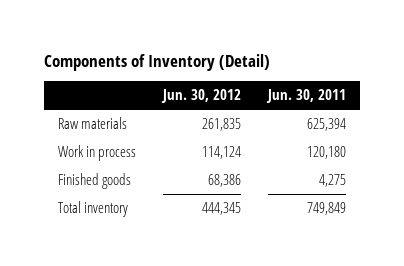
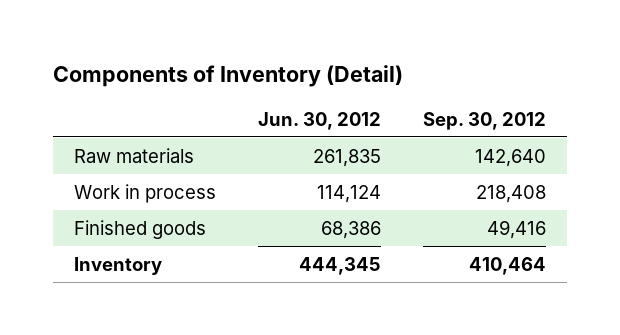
[266,89,347,104] Jun. 30, 2011 -> none
none -> [422,111,546,130] Sep. 30, 2012
[57,201,128,218] Total inventory -> [73,256,162,275] Inventory

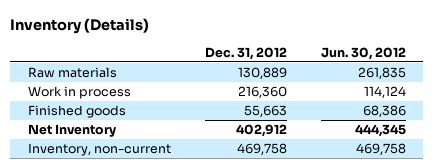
[53,65,404,88] Components of Inventory (Detail) -> [10,18,150,35] Inventory (Details)
[422,111,546,130] Sep. 30, 2012 -> none
none -> [204,46,287,60] Dec. 31, 2012
[73,256,162,275] Inventory -> [27,124,116,138] Net Inventory
none -> [27,143,171,157] Inventory, non-current

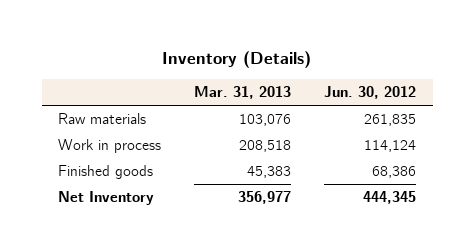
[204,46,287,60] Dec. 31, 2012 -> none
none -> [194,86,292,100] Mar. 31, 2013
[27,143,171,157] Inventory, non-current -> none

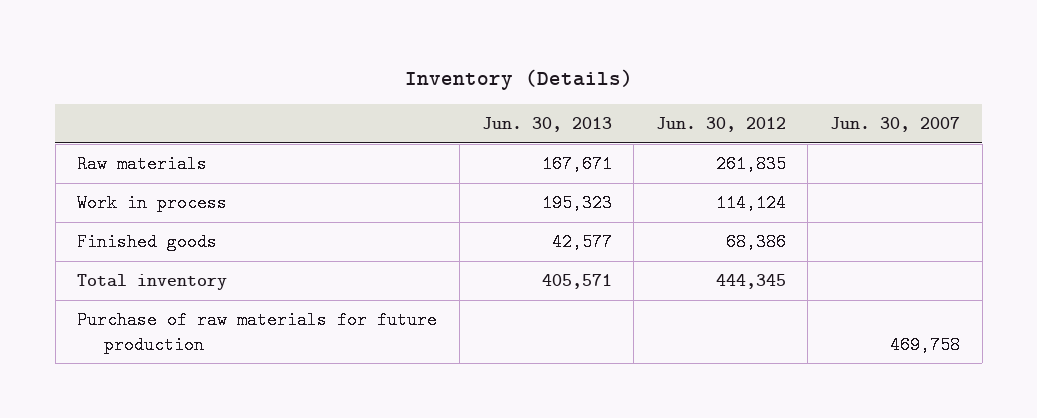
[194,86,292,100] Mar. 31, 2013 -> none
none -> [481,117,612,133] Jun. 30, 2013
none -> [829,117,960,133] Jun. 30, 2007
[58,190,155,205] Net Inventory -> [77,274,228,291] Total inventory
none -> [77,311,438,354] Purchase of raw materials for future production

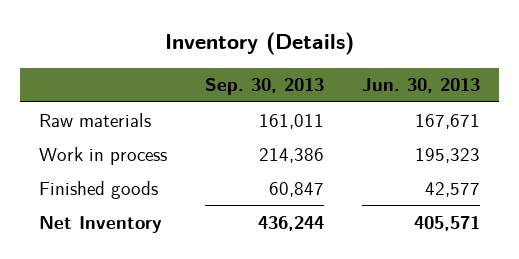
[655,117,786,133] Jun. 30, 2012 -> none
[829,117,960,133] Jun. 30, 2007 -> none
none -> [205,78,325,96] Sep. 30, 2013
[77,311,438,354] Purchase of raw materials for future production -> none
[77,274,228,291] Total inventory -> [39,215,163,233] Net Inventory

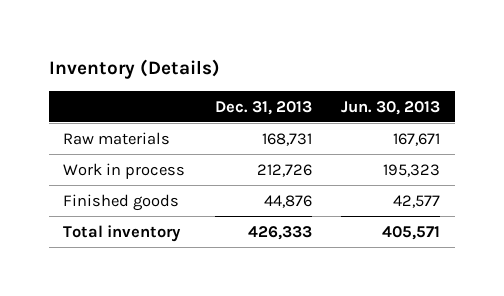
[205,78,325,96] Sep. 30, 2013 -> none
none -> [214,100,312,115] Dec. 31, 2013
[39,215,163,233] Net Inventory -> [63,224,182,242] Total inventory

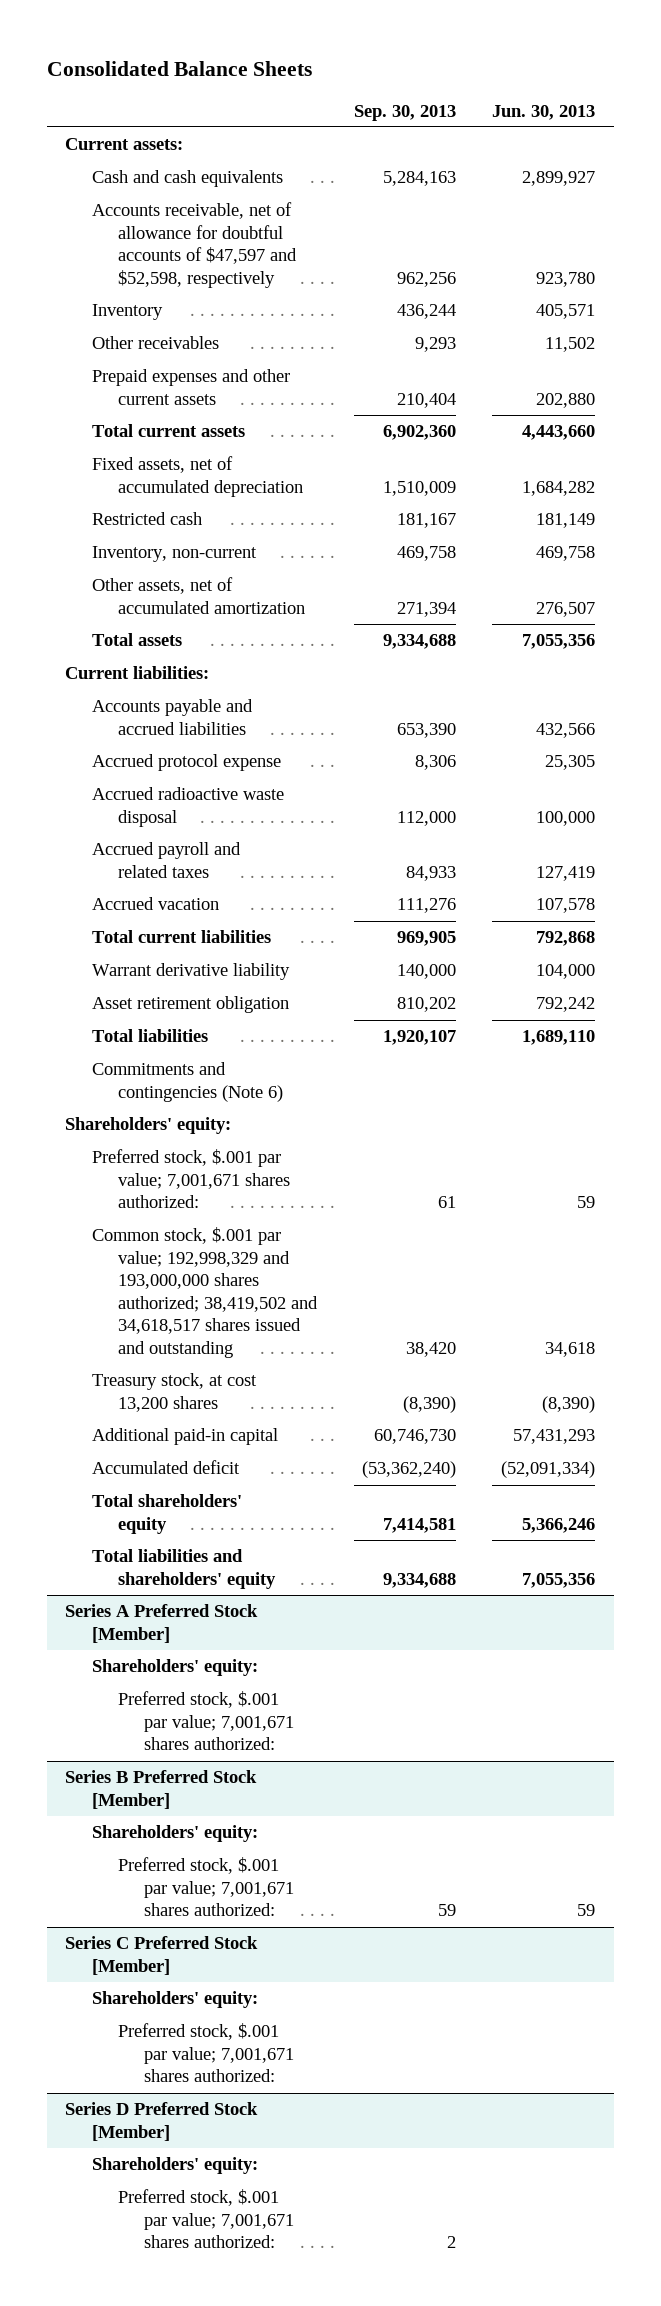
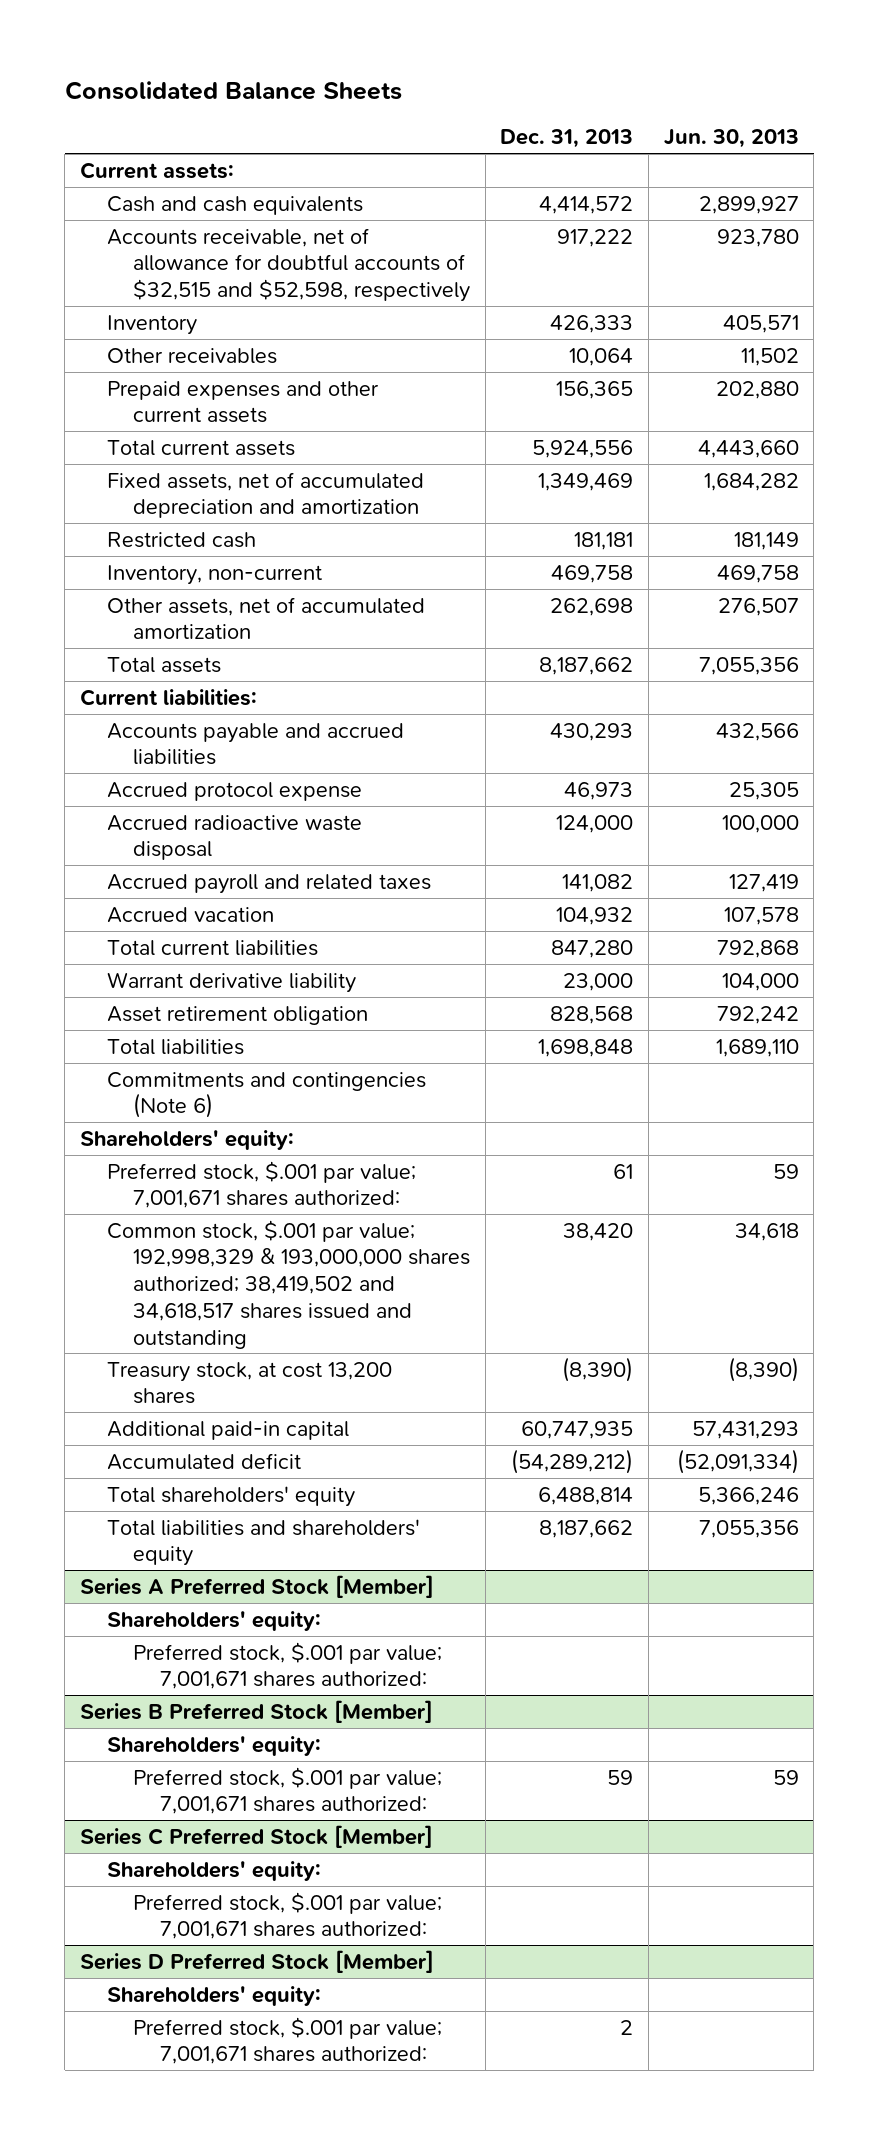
[353,104,456,121] Sep. 30, 2013 -> none
none -> [500,129,634,149] Dec. 31, 2013
[91,202,297,288] Accounts receivable, net of allowance for doubtful accounts of $47,597 and $52,598, respectively -> [106,227,471,303] Accounts receivable, net of allowance for doubtful accounts of $32,515 and $52,598, respectively
[91,456,303,497] Fixed assets, net of accumulated depreciation -> [106,471,424,519] Fixed assets, net of accumulated depreciation and amortization
[91,1227,318,1358] Common stock, $.001 par value; 192,998,329 and 193,000,000 shares authorized; 38,419,502 and 34,618,517 shares issued and outstanding -> [106,1219,471,1349] Common stock, $.001 par value; 192,998,329 & 193,000,000 shares authorized; 38,419,502 and 34,618,517 shares issued and outstanding

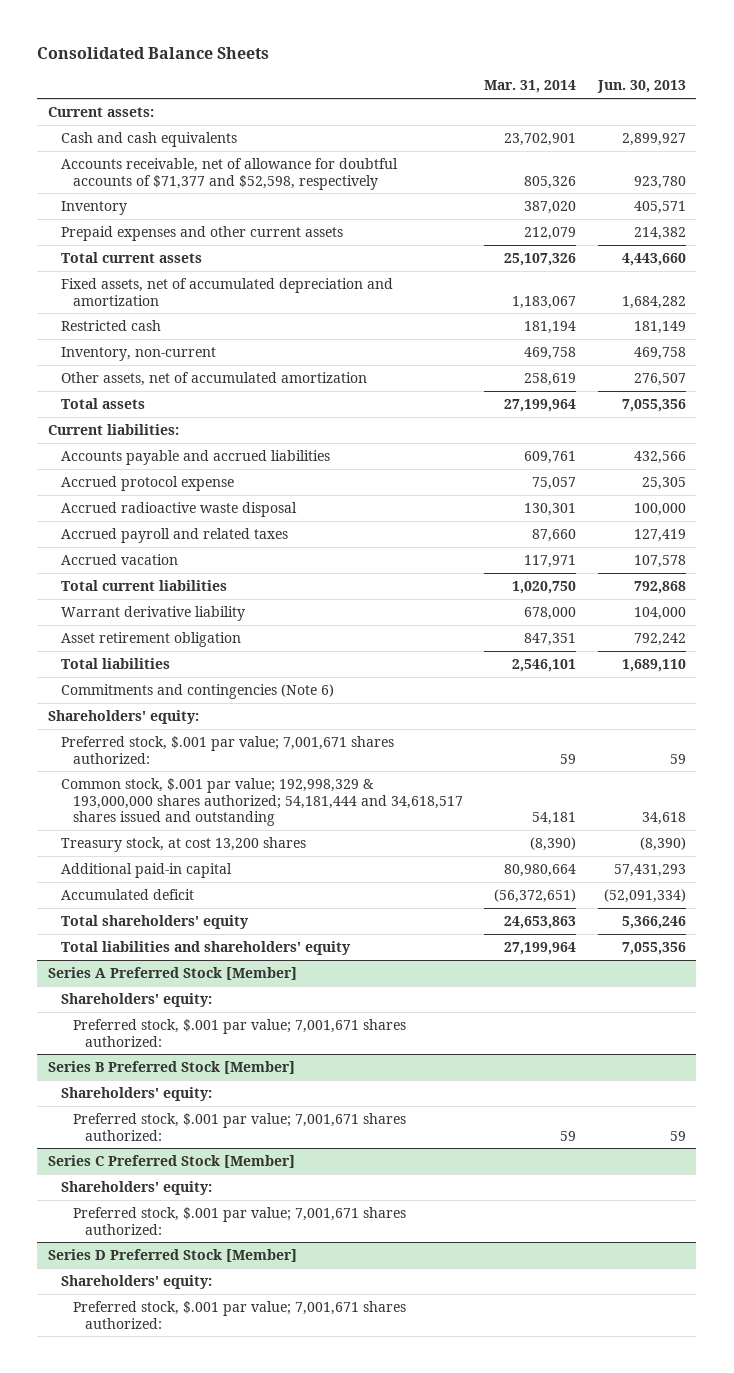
[500,129,634,149] Dec. 31, 2013 -> none
none -> [484,80,577,94] Mar. 31, 2014
[106,227,471,303] Accounts receivable, net of allowance for doubtful accounts of $32,515 and $52,598, respectively -> [60,157,398,190] Accounts receivable, net of allowance for doubtful accounts of $71,377 and $52,598, respectively
[106,347,277,364] Other receivables -> none
[715,380,799,399] 202,880 -> [633,226,686,240] 214,382
[106,1219,471,1349] Common stock, $.001 par value; 192,998,329 & 193,000,000 shares authorized; 38,419,502 and 34,618,517 shares issued and outstanding -> [60,777,463,827] Common stock, $.001 par value; 192,998,329 & 193,000,000 shares authorized; 54,181,444 and 34,618,517 shares issued and outstanding

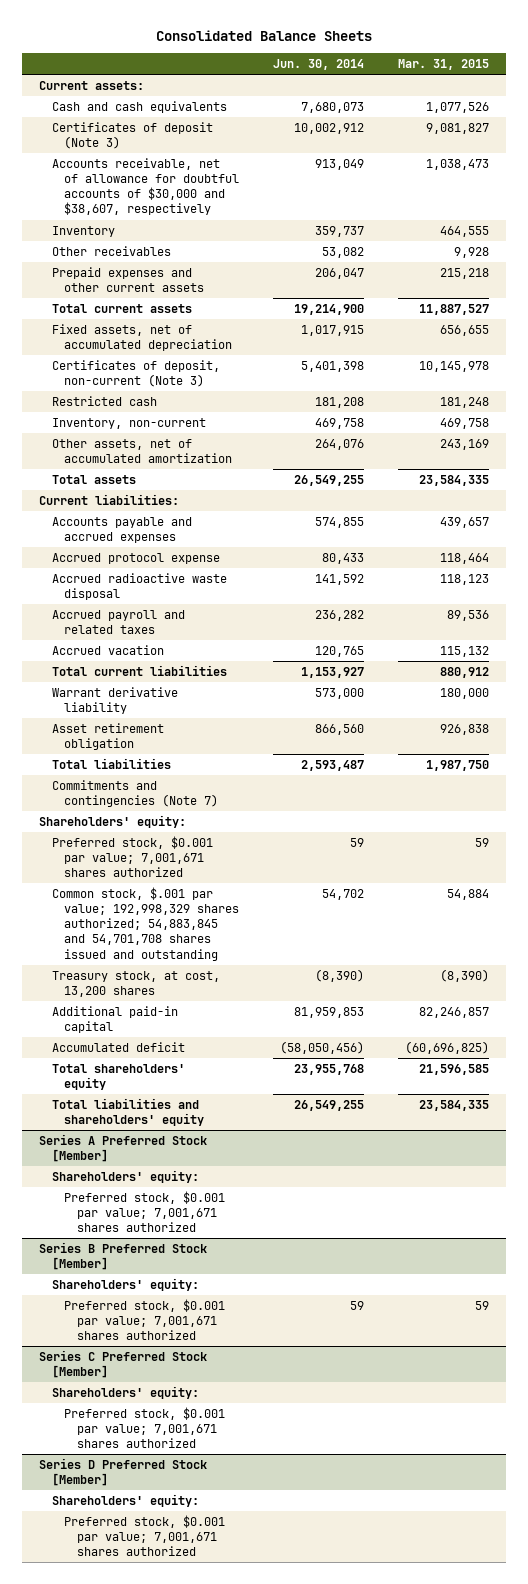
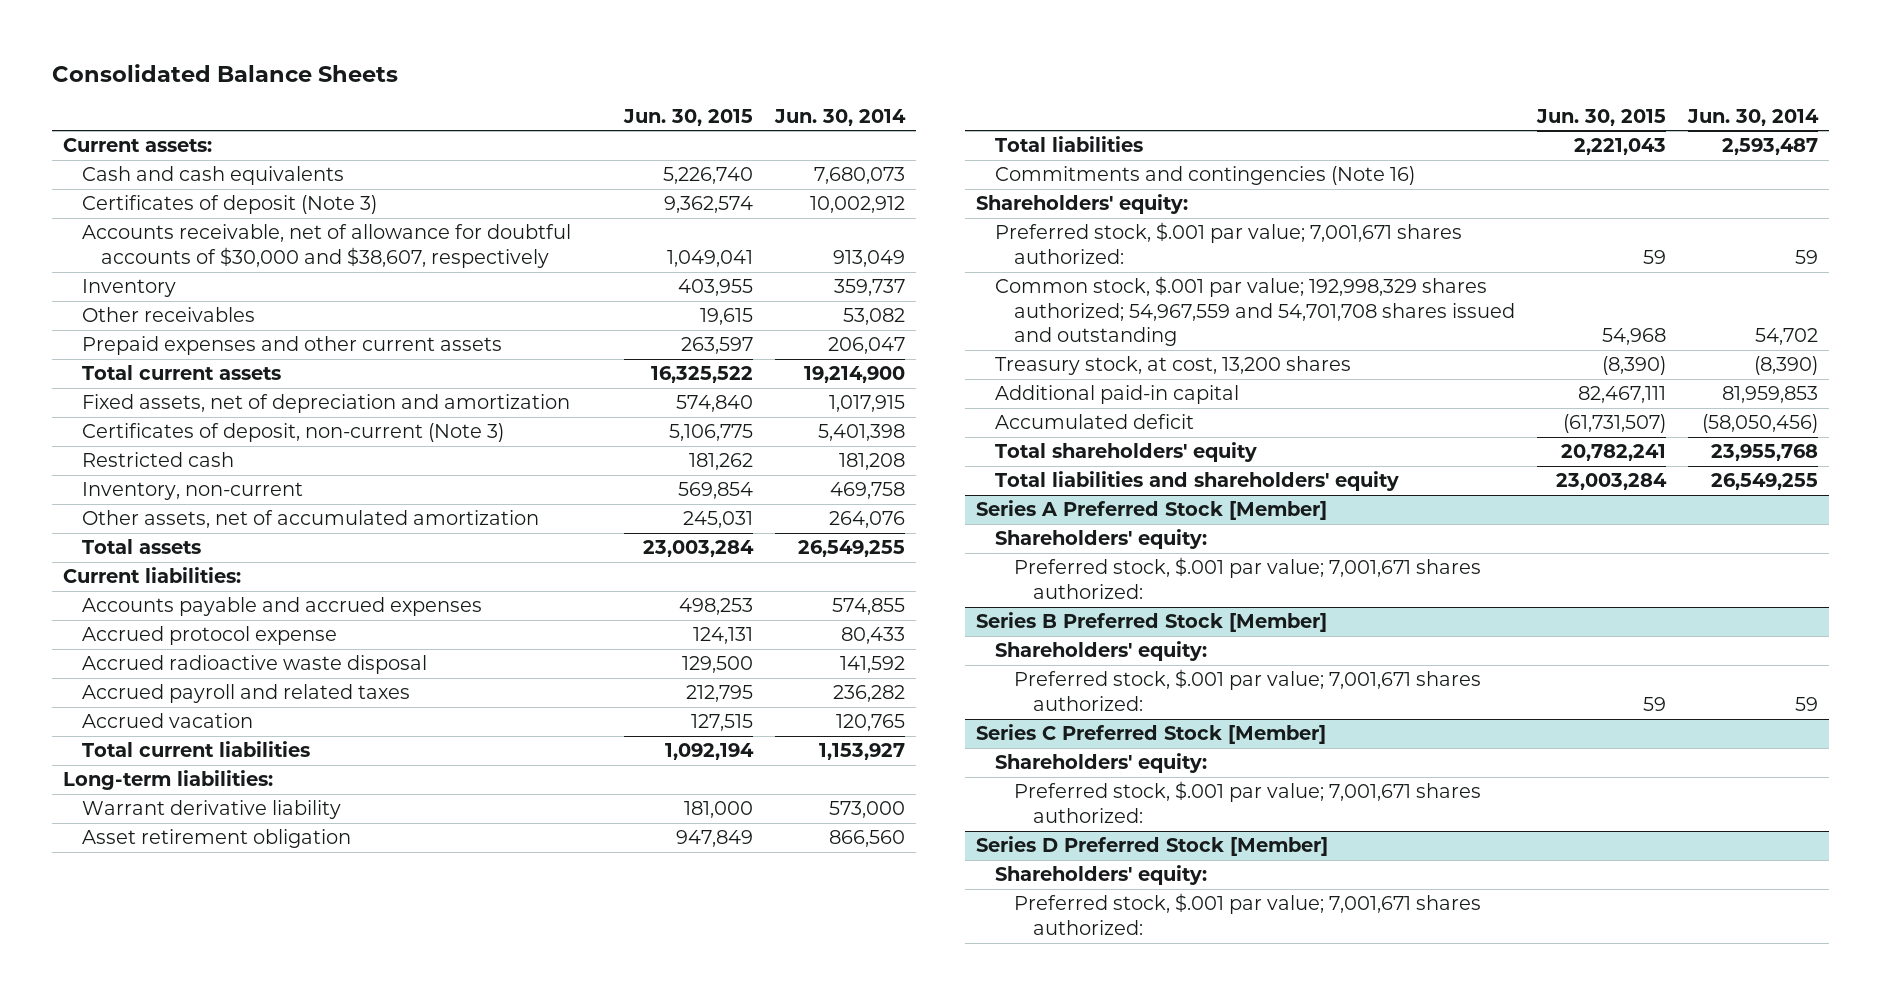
[397,59,489,71] Mar. 31, 2015 -> none
none -> [623,108,754,126] Jun. 30, 2015
[51,323,233,352] Fixed assets, net of accumulated depreciation -> [81,394,570,414] Fixed assets, net of depreciation and amortization
none -> [62,770,273,791] Long-term liabilities:
[51,779,219,808] Commitments and contingencies (Note 7) -> [994,166,1415,186] Commitments and contingencies (Note 16)
[51,835,213,878] Preferred stock, $0.001 par value; 7,001,671 shares authorized -> [994,222,1462,264] Preferred stock, $.001 par value; 7,001,671 shares authorized:
[51,886,240,961] Common stock, $.001 par value; 192,998,329 shares authorized; 54,883,845 and 54,701,708 shares issued and outstanding -> [994,276,1516,347] Common stock, $.001 par value; 192,998,329 shares authorized; 54,967,559 and 54,701,708 shares issued and outstanding
[64,1190,226,1233] Preferred stock, $0.001 par value; 7,001,671 shares authorized -> [1014,557,1482,599] Preferred stock, $.001 par value; 7,001,671 shares authorized:
[64,1298,226,1341] Preferred stock, $0.001 par value; 7,001,671 shares authorized -> [1014,669,1482,711] Preferred stock, $.001 par value; 7,001,671 shares authorized:
[64,1406,226,1449] Preferred stock, $0.001 par value; 7,001,671 shares authorized -> [1014,781,1482,823] Preferred stock, $.001 par value; 7,001,671 shares authorized:
[64,1514,226,1557] Preferred stock, $0.001 par value; 7,001,671 shares authorized -> [1014,893,1482,935] Preferred stock, $.001 par value; 7,001,671 shares authorized:

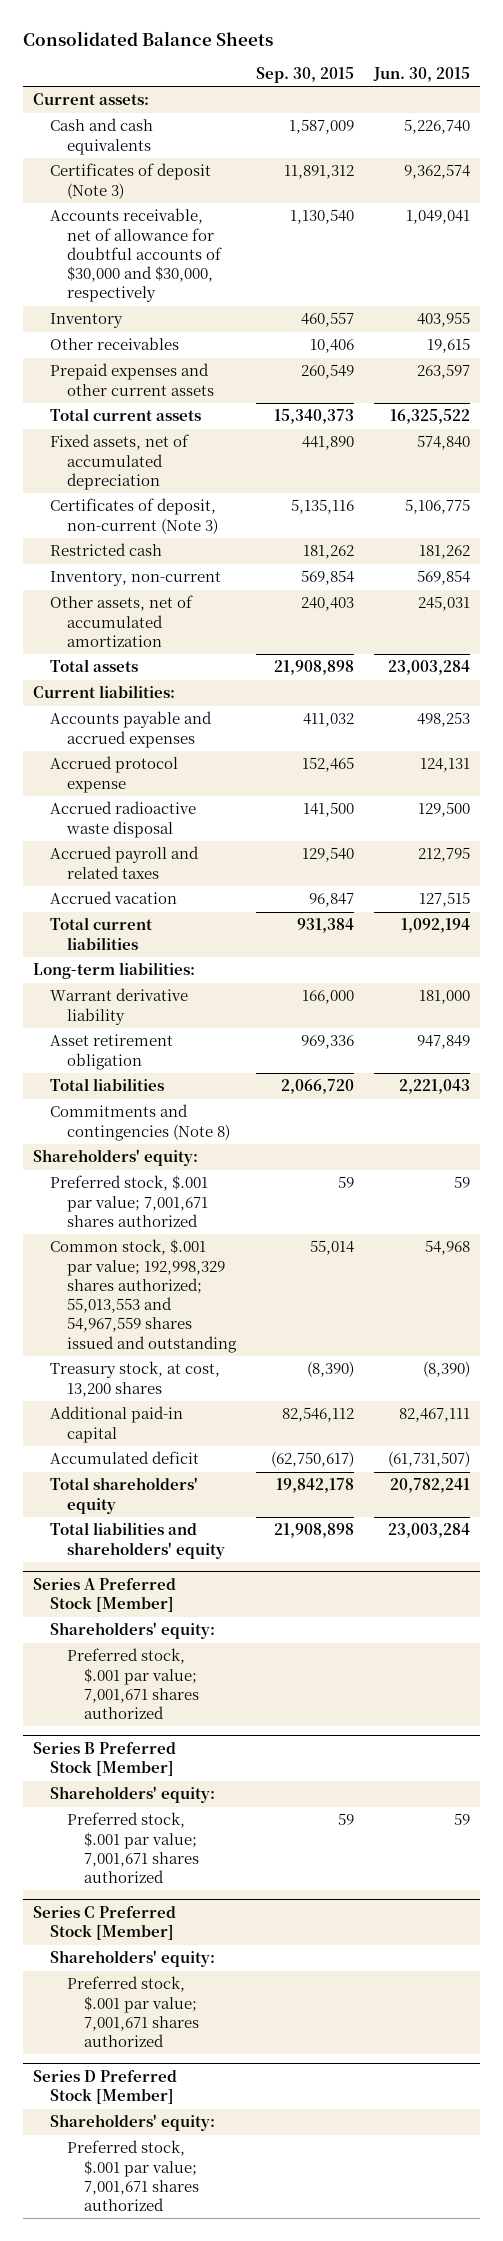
[774,108,907,126] Jun. 30, 2014 -> none
none -> [255,66,354,83] Sep. 30, 2015
[81,224,571,268] Accounts receivable, net of allowance for doubtful accounts of $30,000 and $38,607, respectively -> [49,208,222,303] Accounts receivable, net of allowance for doubtful accounts of $30,000 and $30,000, respectively
[81,394,570,414] Fixed assets, net of depreciation and amortization -> [49,434,189,490] Fixed assets, net of accumulated depreciation
[994,166,1415,186] Commitments and contingencies (Note 16) -> [49,1104,230,1141] Commitments and contingencies (Note 8)
[994,222,1462,264] Preferred stock, $.001 par value; 7,001,671 shares authorized: -> [49,1175,208,1227] Preferred stock, $.001 par value; 7,001,671 shares authorized
[994,276,1516,347] Common stock, $.001 par value; 192,998,329 shares authorized; 54,967,559 and 54,701,708 shares issued and outstanding -> [49,1239,237,1353] Common stock, $.001 par value; 192,998,329 shares authorized; 55,013,553 and 54,967,559 shares issued and outstanding
[1014,557,1482,599] Preferred stock, $.001 par value; 7,001,671 shares authorized: -> [66,1648,199,1720] Preferred stock, $.001 par value; 7,001,671 shares authorized
[1014,669,1482,711] Preferred stock, $.001 par value; 7,001,671 shares authorized: -> [66,1812,199,1884] Preferred stock, $.001 par value; 7,001,671 shares authorized
[1014,781,1482,823] Preferred stock, $.001 par value; 7,001,671 shares authorized: -> [66,1976,199,2048] Preferred stock, $.001 par value; 7,001,671 shares authorized
[1014,893,1482,935] Preferred stock, $.001 par value; 7,001,671 shares authorized: -> [66,2140,199,2212] Preferred stock, $.001 par value; 7,001,671 shares authorized

